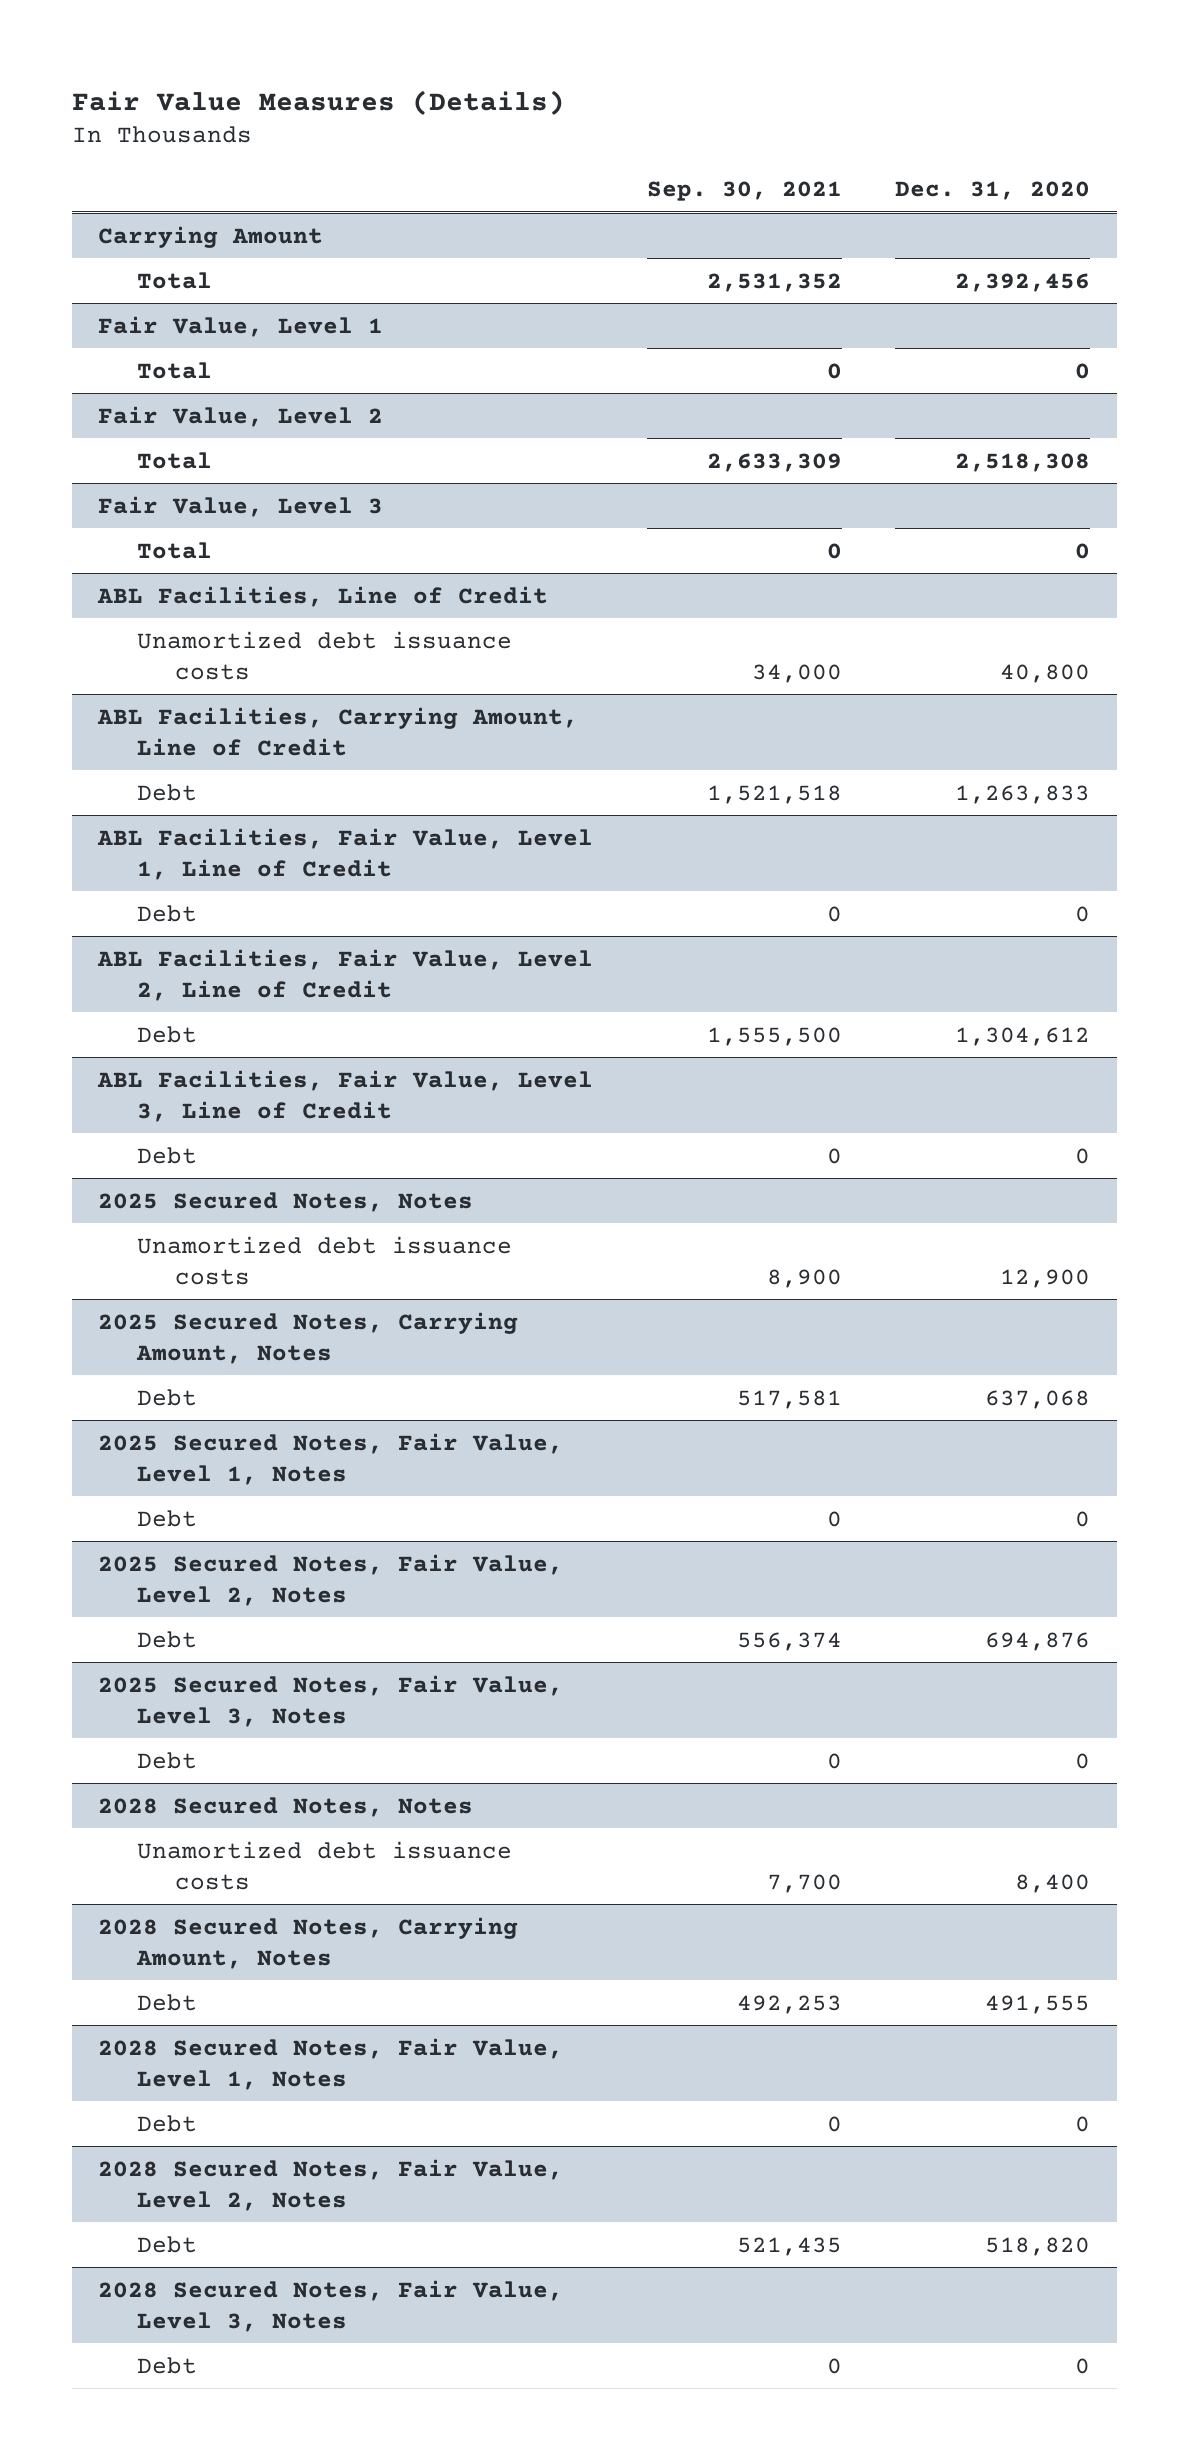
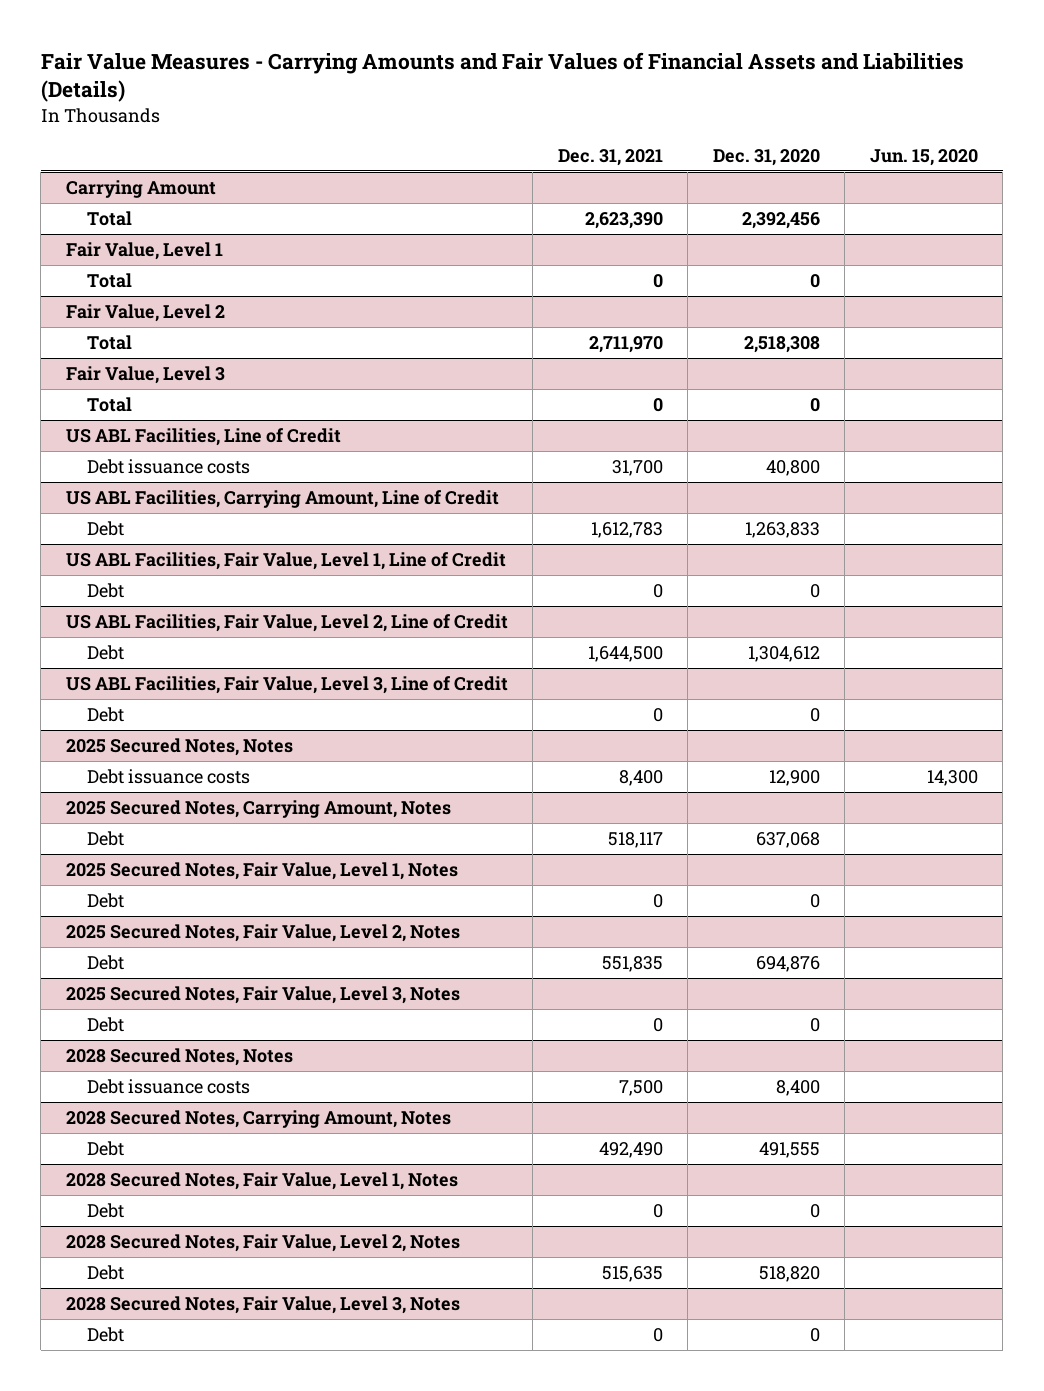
[71,89,565,115] Fair Value Measures (Details) -> [40,52,964,103] Fair Value Measures - Carrying Amounts and Fair Values of Financial Assets and Liabilities (Details)
[646,181,842,202] Sep. 30, 2021 -> none
none -> [557,148,663,166] Dec. 31, 2021
none -> [869,148,978,166] Jun. 15, 2020
[97,585,549,607] ABL Facilities, Line of Credit -> [65,428,341,447] US ABL Facilities, Line of Credit
[136,630,512,680] Unamortized debt issuance costs -> [87,459,251,475] Debt issuance costs
[97,706,579,756] ABL Facilities, Carrying Amount, Line of Credit -> [65,490,499,509] US ABL Facilities, Carrying Amount, Line of Credit
[97,827,594,880] ABL Facilities, Fair Value, Level 1, Line of Credit -> [65,552,506,571] US ABL Facilities, Fair Value, Level 1, Line of Credit
[97,948,594,1001] ABL Facilities, Fair Value, Level 2, Line of Credit -> [65,614,508,633] US ABL Facilities, Fair Value, Level 2, Line of Credit
[97,1069,594,1122] ABL Facilities, Fair Value, Level 3, Line of Credit -> [65,676,508,695] US ABL Facilities, Fair Value, Level 3, Line of Credit
[136,1235,512,1285] Unamortized debt issuance costs -> [87,769,251,785] Debt issuance costs
[136,1840,512,1890] Unamortized debt issuance costs -> [87,1079,251,1095] Debt issuance costs

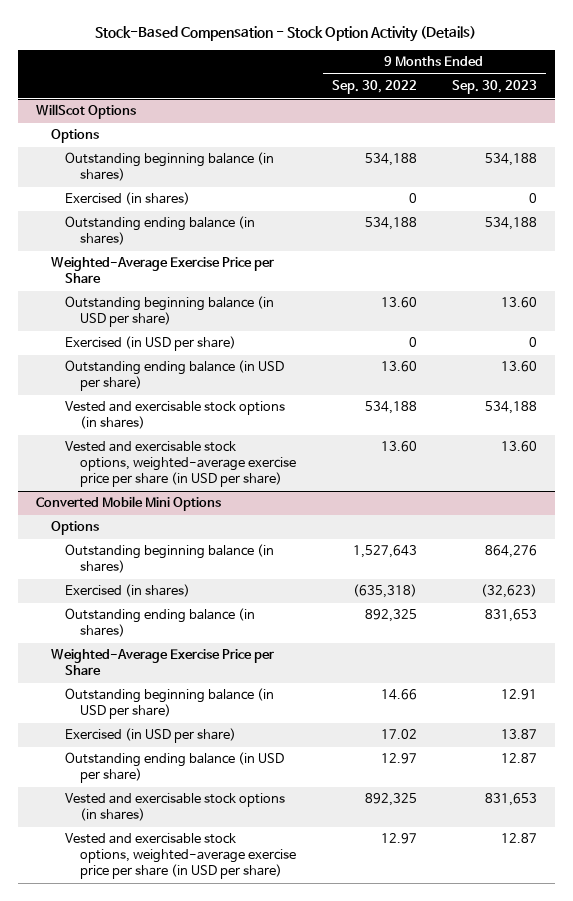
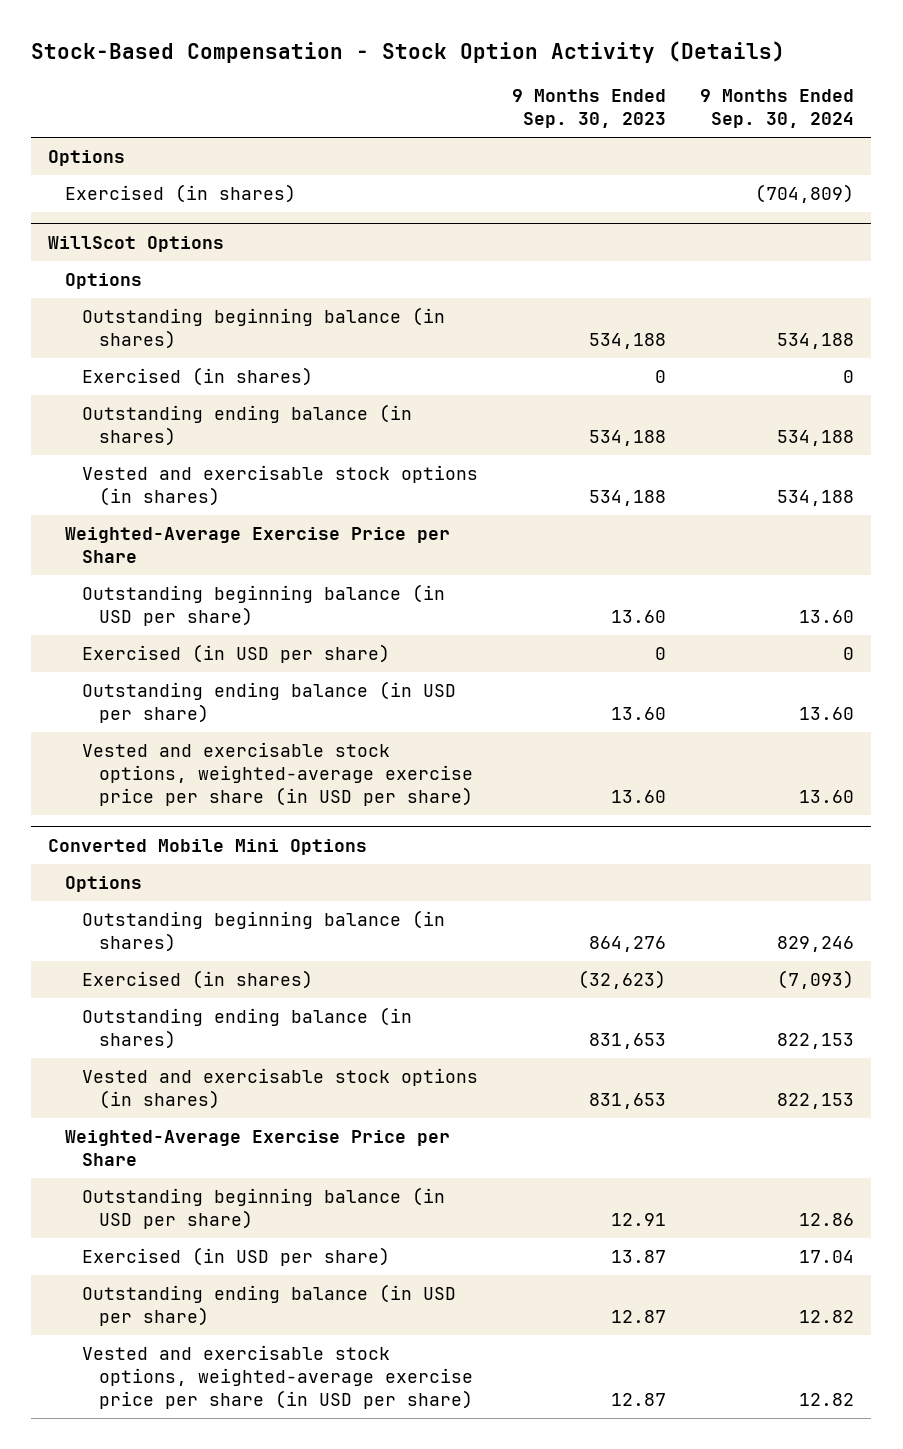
[331,80,417,95] Sep. 30, 2022 -> none
none -> [700,88,855,129] 9 Months Ended Sep. 30, 2024
none -> [48,150,126,167] Options
none -> [65,184,297,204] Exercised (in shares)
[65,401,286,430] Vested and exercisable stock options (in shares) -> [82,465,479,507] Vested and exercisable stock options (in shares)
[65,793,286,822] Vested and exercisable stock options (in shares) -> [82,1068,479,1110] Vested and exercisable stock options (in shares)

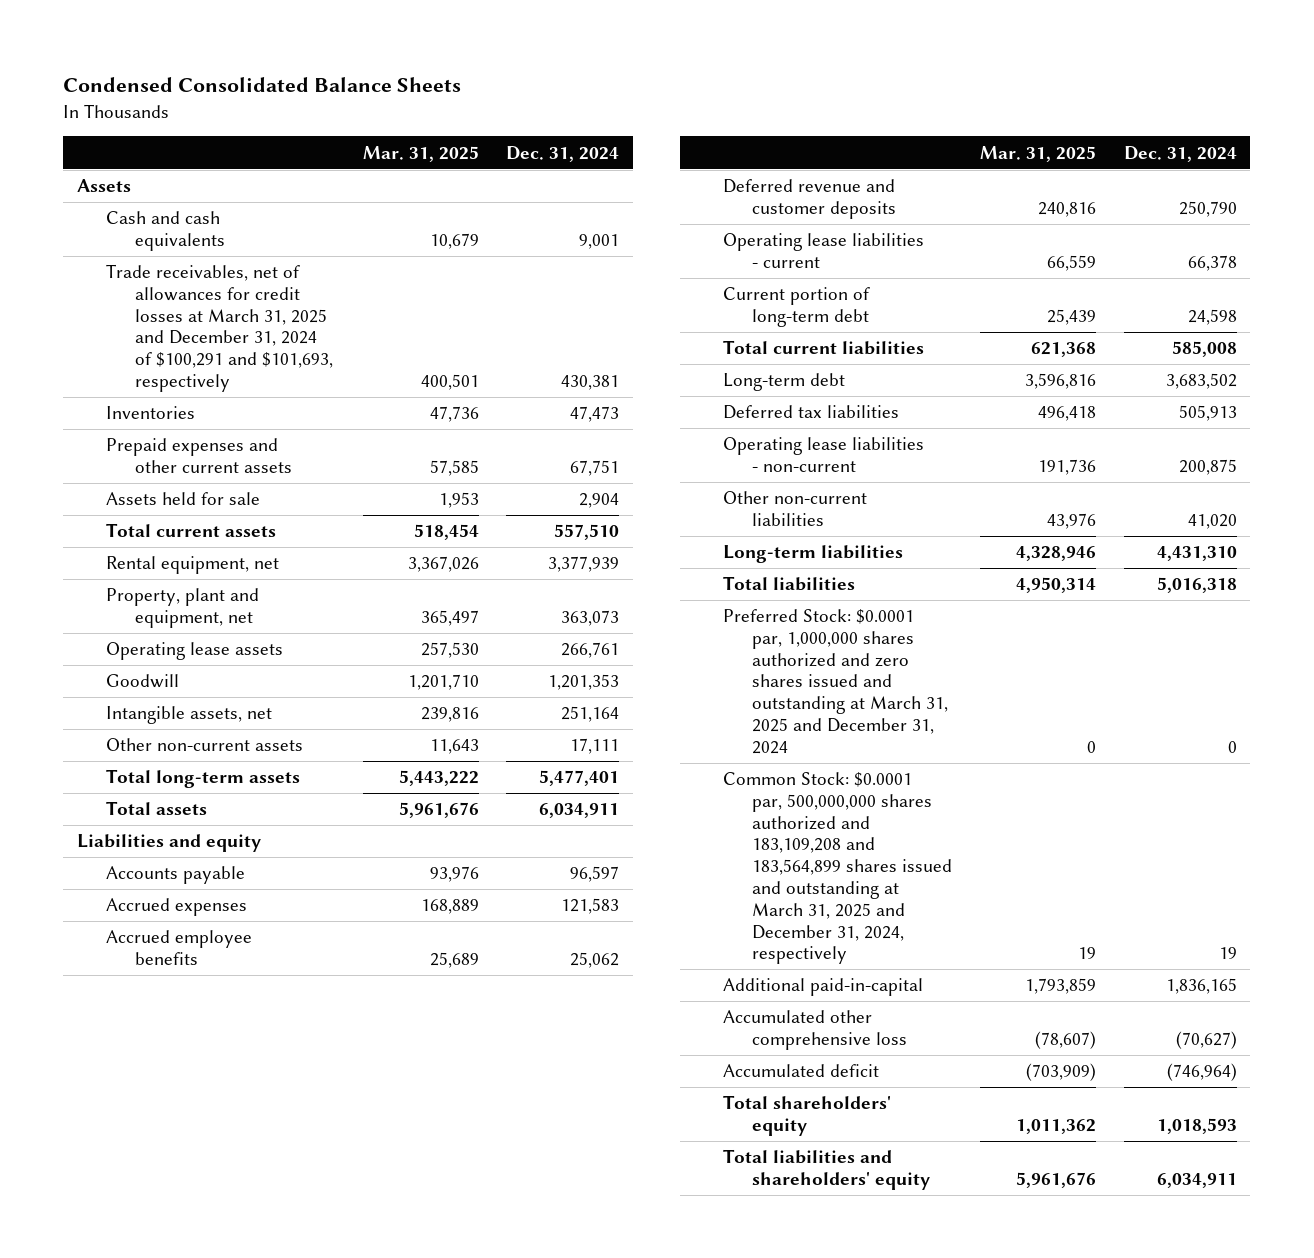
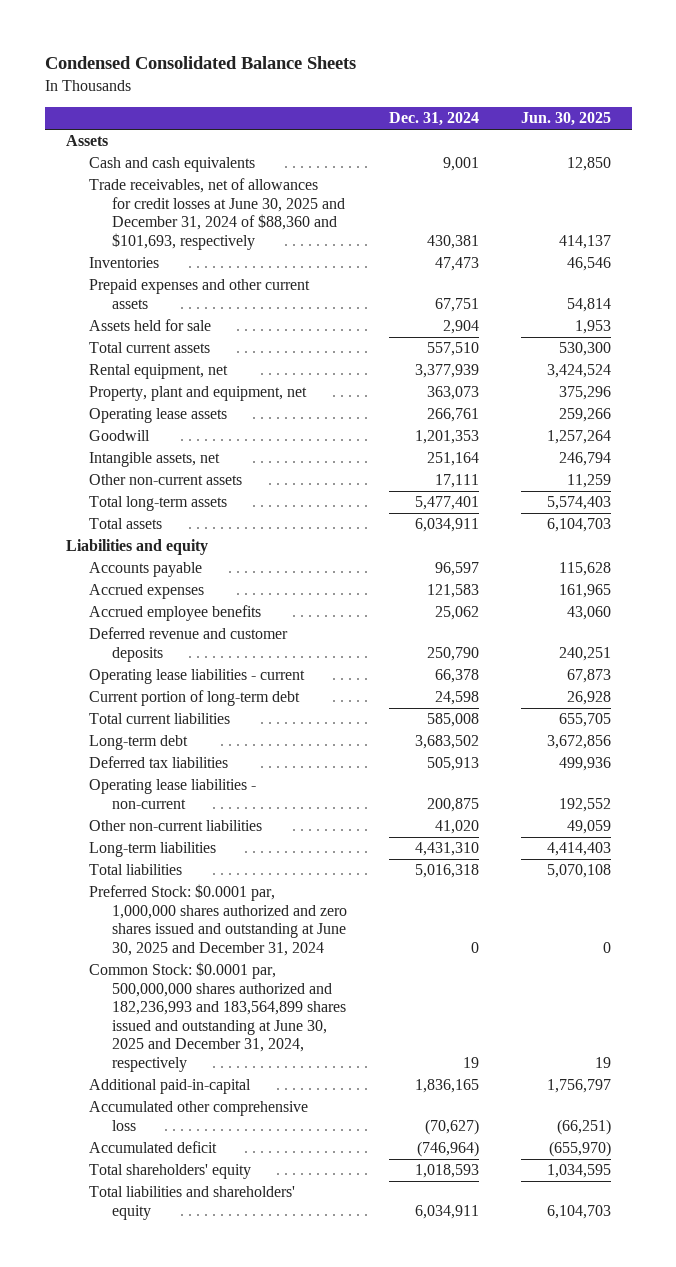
[362,145,479,162] Mar. 31, 2025 -> none
none -> [520,112,611,127] Jun. 30, 2025
[106,264,333,393] Trade receivables, net of allowances for credit losses at March 31, 2025 and December 31, 2024 of $100,291 and $101,693, respectively -> [88,178,345,250] Trade receivables, net of allowances for credit losses at June 30, 2025 and December 31, 2024 of $88,360 and $101,693, respectively
[723,609,949,754] Preferred Stock: $0.0001 par, 1,000,000 shares authorized and zero shares issued and outstanding at March 31, 2025 and December 31, 2024 -> [88,884,347,956] Preferred Stock: $0.0001 par, 1,000,000 shares authorized and zero shares issued and outstanding at June 30, 2025 and December 31, 2024
[723,772,953,965] Common Stock: $0.0001 par, 500,000,000 shares authorized and 183,109,208 and 183,564,899 shares issued and outstanding at March 31, 2025 and December 31, 2024, respectively -> [88,962,346,1072] Common Stock: $0.0001 par, 500,000,000 shares authorized and 182,236,993 and 183,564,899 shares issued and outstanding at June 30, 2025 and December 31, 2024, respectively

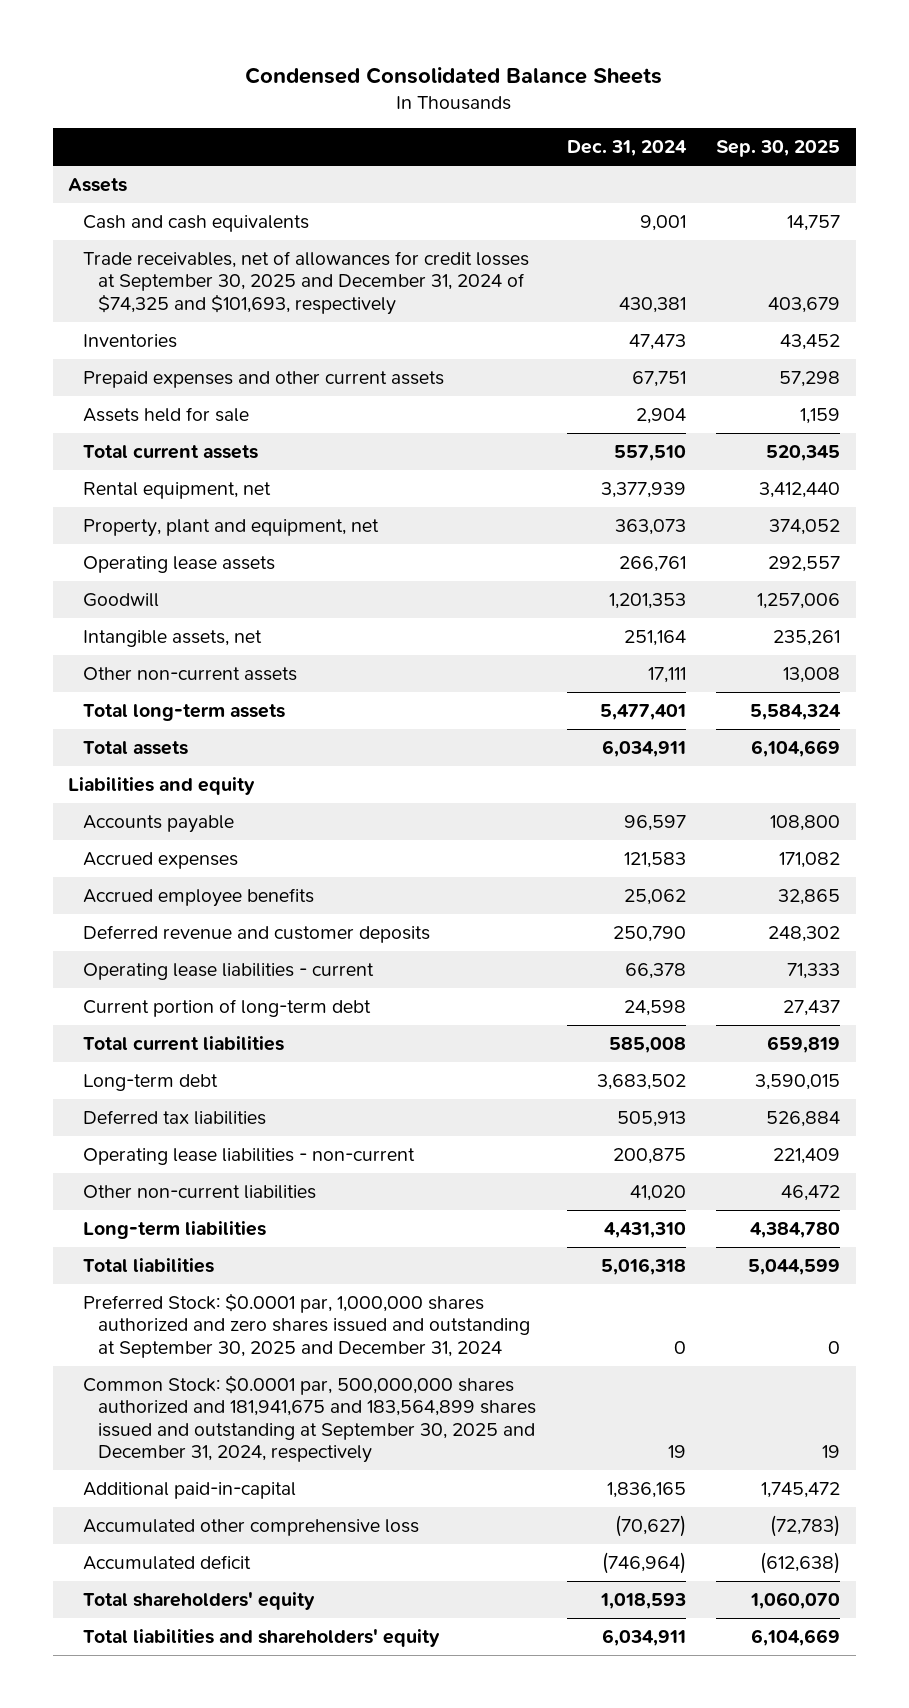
[520,112,611,127] Jun. 30, 2025 -> none
none -> [716,140,841,158] Sep. 30, 2025
[88,178,345,250] Trade receivables, net of allowances for credit losses at June 30, 2025 and December 31, 2024 of $88,360 and $101,693, respectively -> [83,251,530,315] Trade receivables, net of allowances for credit losses at September 30, 2025 and December 31, 2024 of $74,325 and $101,693, respectively
[88,884,347,956] Preferred Stock: $0.0001 par, 1,000,000 shares authorized and zero shares issued and outstanding at June 30, 2025 and December 31, 2024 -> [83,1293,530,1358] Preferred Stock: $0.0001 par, 1,000,000 shares authorized and zero shares issued and outstanding at September 30, 2025 and December 31, 2024
[88,962,346,1072] Common Stock: $0.0001 par, 500,000,000 shares authorized and 182,236,993 and 183,564,899 shares issued and outstanding at June 30, 2025 and December 31, 2024, respectively -> [83,1375,536,1464] Common Stock: $0.0001 par, 500,000,000 shares authorized and 181,941,675 and 183,564,899 shares issued and outstanding at September 30, 2025 and December 31, 2024, respectively

